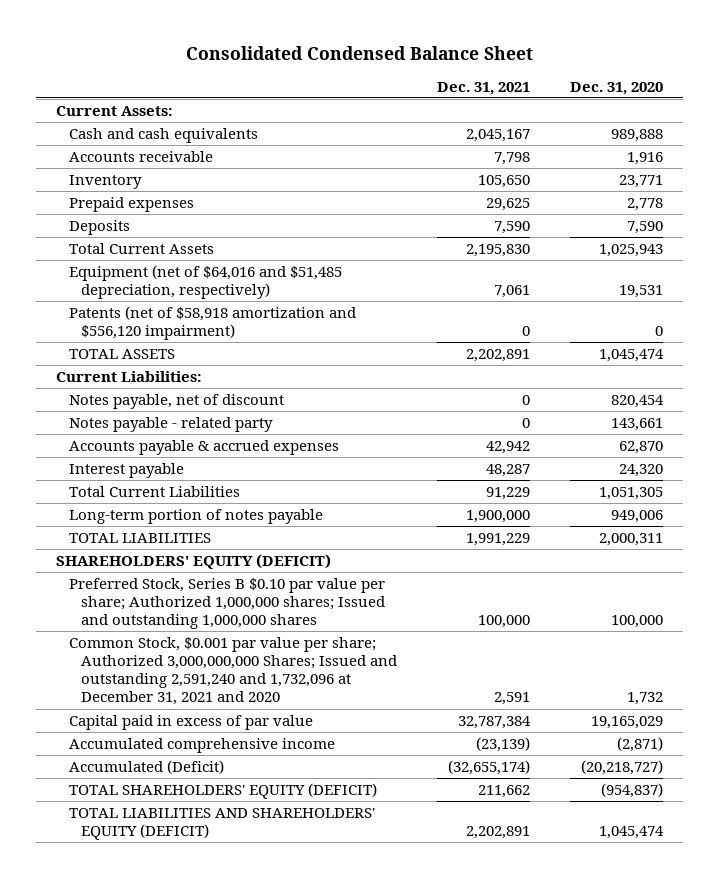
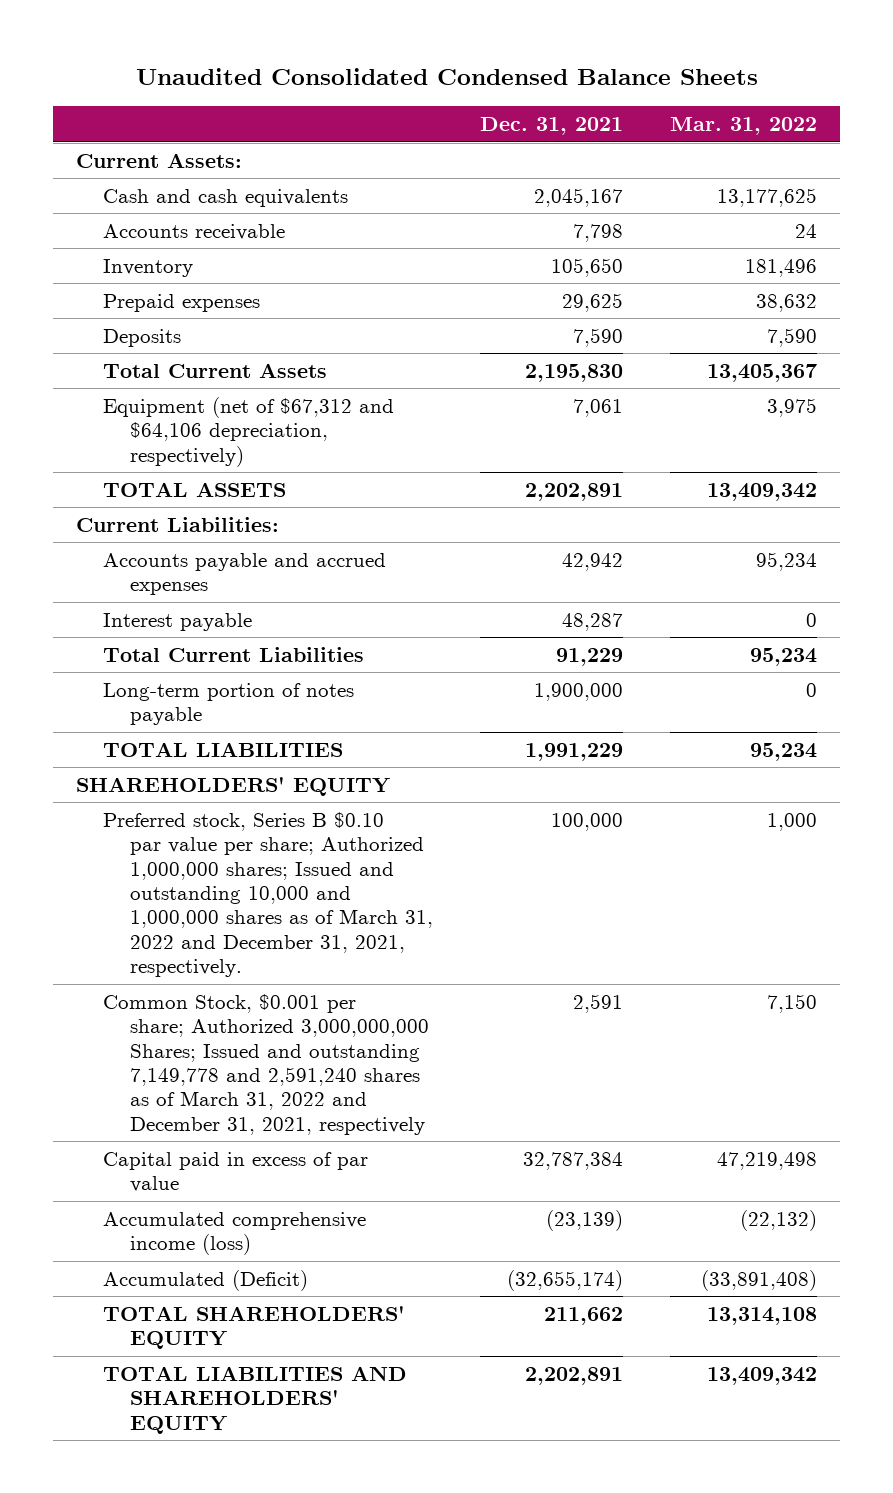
[185,45,533,60] Consolidated Condensed Balance Sheet -> [135,68,758,86] Unaudited Consolidated Condensed Balance Sheets
[570,81,664,95] Dec. 31, 2020 -> none
none -> [669,117,817,136] Mar. 31, 2022
[68,305,356,341] Patents (net of $58,918 amortization and $556,120 impairment) -> none
[68,264,342,300] Equipment (net of $64,016 and $51,485 depreciation, respectively) -> [102,396,394,467] Equipment (net of $67,312 and $64,106 depreciation, respectively)
[68,393,284,409] Notes payable, net of discount -> none
[68,416,273,432] Notes payable - related party -> none
[68,439,339,455] Accounts payable & accrued expenses -> [102,552,386,596] Accounts payable and accrued expenses
[56,553,332,569] SHAREHOLDERS' EQUITY (DEFICIT) -> [76,776,391,796] SHAREHOLDERS' EQUITY
[68,577,385,630] Preferred Stock, Series B $0.10 par value per share; Authorized 1,000,000 shares; Issued and outstanding 1,000,000 shares -> [102,811,433,978] Preferred stock, Series B $0.10 par value per share; Authorized 1,000,000 shares; Issued and outstanding 10,000 and 1,000,000 shares as of March 31, 2022 and December 31, 2021, respectively.
[68,636,397,706] Common Stock, $0.001 par value per share; Authorized 3,000,000,000 Shares; Issued and outstanding 2,591,240 and 1,732,096 at December 31, 2021 and 2020 -> [102,993,429,1135] Common Stock, $0.001 per share; Authorized 3,000,000,000 Shares; Issued and outstanding 7,149,778 and 2,591,240 shares as of March 31, 2022 and December 31, 2021, respectively
[68,737,335,753] Accumulated comprehensive income -> [102,1211,366,1256] Accumulated comprehensive income (loss)
[68,782,377,799] TOTAL SHAREHOLDERS' EQUITY (DEFICIT) -> [102,1305,405,1350] TOTAL SHAREHOLDERS' EQUITY
[68,807,375,841] TOTAL LIABILITIES AND SHAREHOLDERS' EQUITY (DEFICIT) -> [102,1365,407,1434] TOTAL LIABILITIES AND SHAREHOLDERS' EQUITY

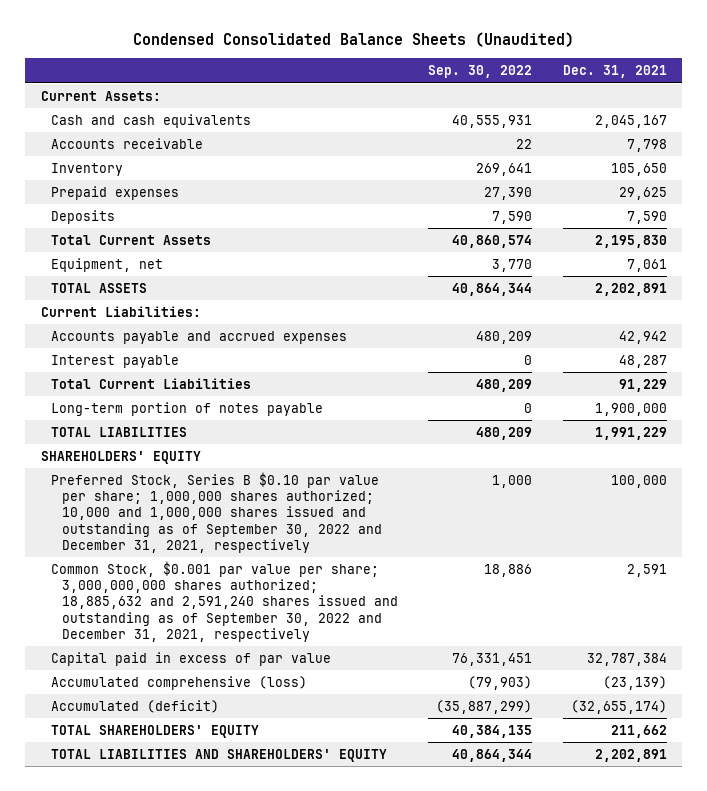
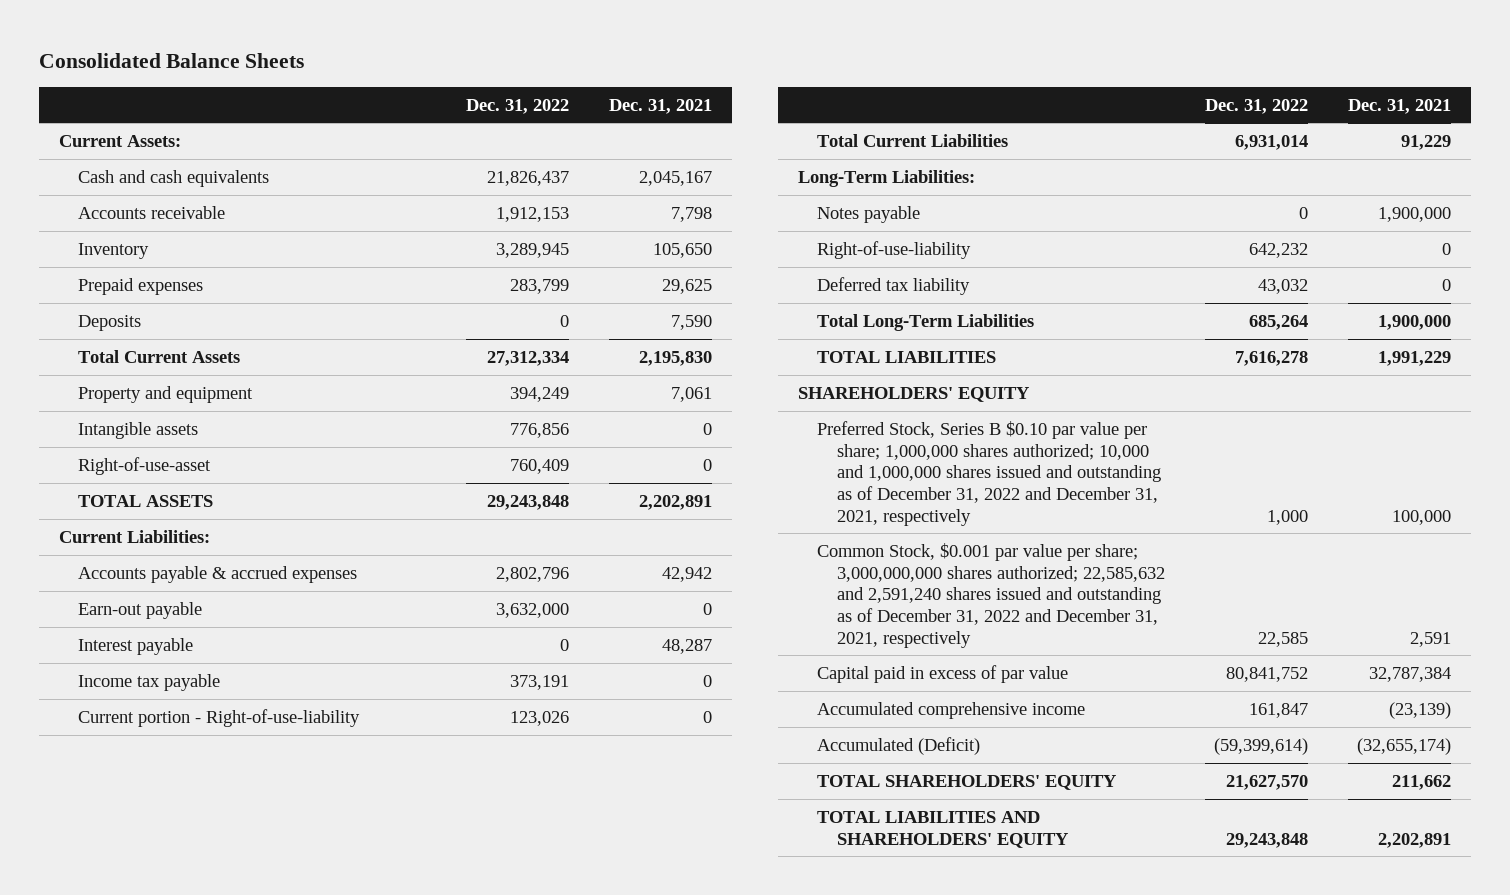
[132,32,574,48] Condensed Consolidated Balance Sheets (Unaudited) -> [39,53,305,69] Consolidated Balance Sheets
[428,65,533,79] Sep. 30, 2022 -> none
none -> [465,98,569,114] Dec. 31, 2022
[51,257,164,272] Equipment, net -> [78,385,254,403] Property and equipment
none -> [78,421,199,439] Intangible assets
none -> [78,456,212,475] Right-of-use-asset
[51,330,348,344] Accounts payable and accrued expenses -> [78,565,358,583] Accounts payable & accrued expenses
none -> [78,601,203,619] Earn-out payable
none -> [78,673,221,691] Income tax payable
none -> [78,708,361,727] Current portion - Right-of-use-liability
none -> [798,169,976,187] Long-Term Liabilities:
[51,401,324,416] Long-term portion of notes payable -> [817,205,921,223] Notes payable
none -> [817,240,972,259] Right-of-use-liability
none -> [817,276,971,295] Deferred tax liability
none -> [817,313,1035,331] Total Long-Term Liabilities
[51,471,382,553] Preferred Stock, Series B $0.10 par value per share; 1,000,000 shares authorized; 10,000 and 1,000,000 shares issued and outstanding as of September 30, 2022 and December 31, 2021, respectively -> [817,420,1161,526] Preferred Stock, Series B $0.10 par value per share; 1,000,000 shares authorized; 10,000 and 1,000,000 shares issued and outstanding as of December 31, 2022 and December 31, 2021, respectively
[51,560,398,642] Common Stock, $0.001 par value per share; 3,000,000,000 shares authorized; 18,885,632 and 2,591,240 shares issued and outstanding as of September 30, 2022 and December 31, 2021, respectively -> [817,542,1165,648] Common Stock, $0.001 par value per share; 3,000,000,000 shares authorized; 22,585,632 and 2,591,240 shares issued and outstanding as of December 31, 2022 and December 31, 2021, respectively
[51,675,308,690] Accumulated comprehensive (loss) -> [817,701,1086,719] Accumulated comprehensive income
[51,699,220,713] Accumulated (deficit) -> [817,736,981,755] Accumulated (Deficit)

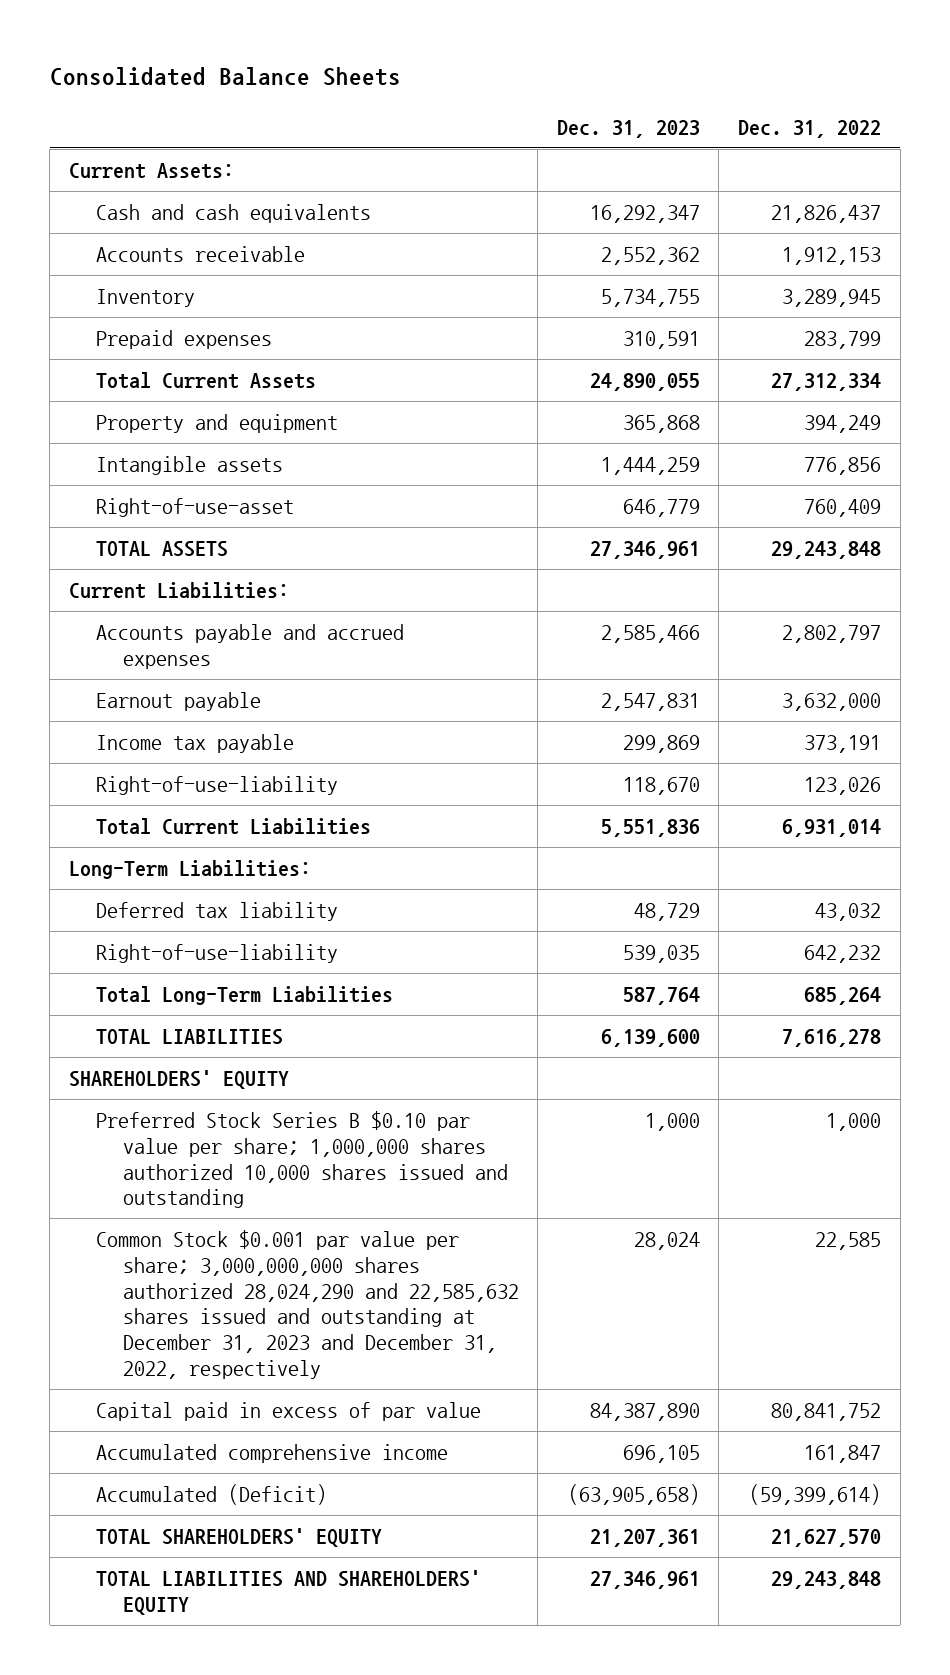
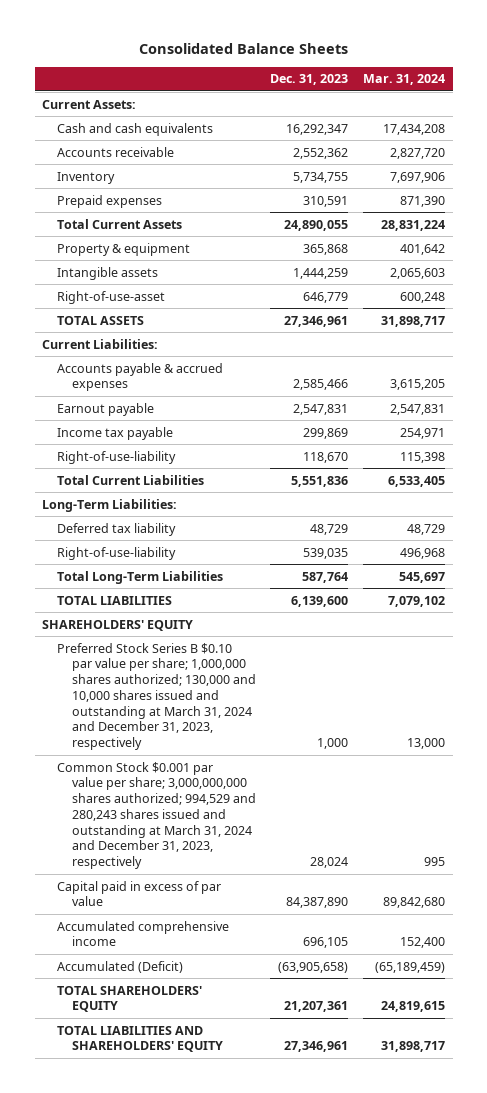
[738,119,882,138] Dec. 31, 2022 -> none
none -> [363,74,446,86] Mar. 31, 2024
[95,414,338,434] Property and equipment -> [56,242,190,256] Property & equipment
[95,624,404,669] Accounts payable and accrued expenses -> [56,362,223,392] Accounts payable & accrued expenses
[95,1111,508,1209] Preferred Stock Series B $0.10 par value per share; 1,000,000 shares authorized 10,000 shares issued and outstanding -> [56,642,256,751] Preferred Stock Series B $0.10 par value per share; 1,000,000 shares authorized; 130,000 and 10,000 shares issued and outstanding at March 31, 2024 and December 31, 2023, respectively
[95,1230,519,1379] Common Stock $0.001 par value per share; 3,000,000,000 shares authorized 28,024,290 and 22,585,632 shares issued and outstanding at December 31, 2023 and December 31, 2022, respectively -> [56,761,256,870] Common Stock $0.001 par value per share; 3,000,000,000 shares authorized; 994,529 and 280,243 shares issued and outstanding at March 31, 2024 and December 31, 2023, respectively

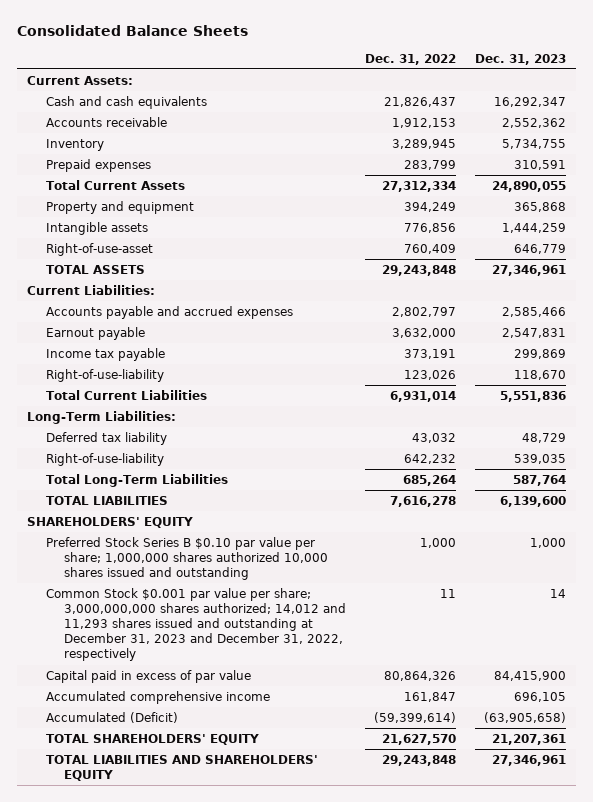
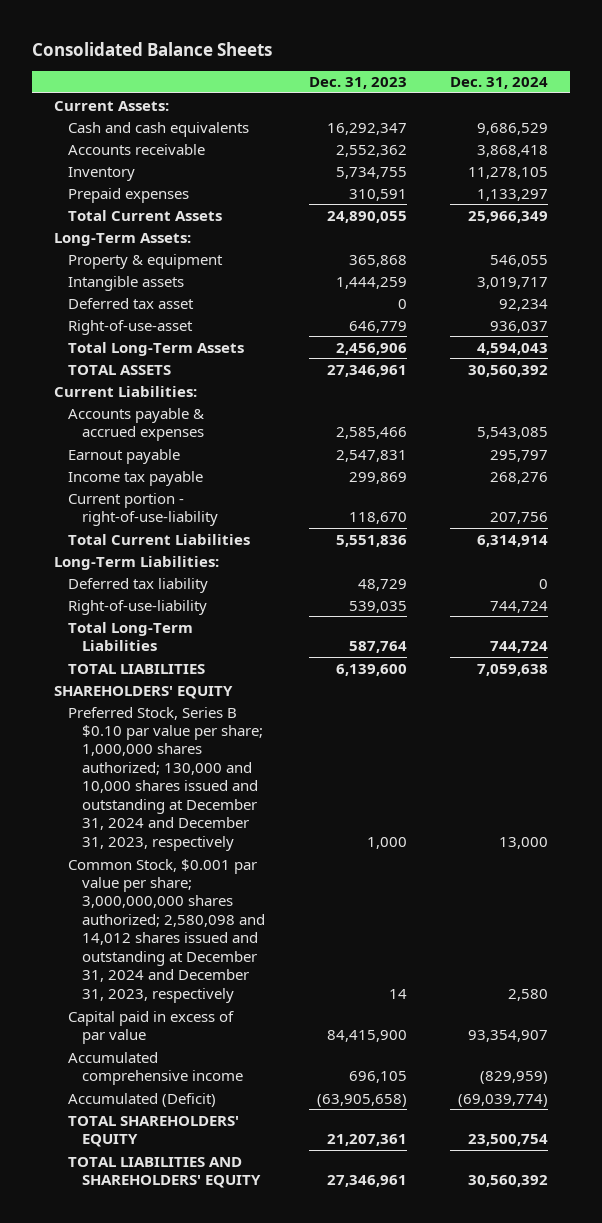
[365,53,457,65] Dec. 31, 2022 -> none
none -> [450,77,549,90] Dec. 31, 2024
none -> [54,232,192,246] Long-Term Assets:
[45,200,194,214] Property and equipment -> [68,253,224,269] Property & equipment
none -> [68,297,195,309] Deferred tax asset
none -> [68,341,245,356] Total Long-Term Assets
[45,305,293,319] Accounts payable and accrued expenses -> [68,407,205,441] Accounts payable & accrued expenses
[45,368,164,382] Right-of-use-liability -> [68,492,219,526] Current portion - right-of-use-liability
[45,536,329,581] Preferred Stock Series B $0.10 par value per share; 1,000,000 shares authorized 10,000 shares issued and outstanding -> [68,706,264,851] Preferred Stock, Series B $0.10 par value per share; 1,000,000 shares authorized; 130,000 and 10,000 shares issued and outstanding at December 31, 2024 and December 31, 2023, respectively
[45,587,347,662] Common Stock $0.001 par value per share; 3,000,000,000 shares authorized; 14,012 and 11,293 shares issued and outstanding at December 31, 2023 and December 31, 2022, respectively -> [68,858,266,1003] Common Stock, $0.001 par value per share; 3,000,000,000 shares authorized; 2,580,098 and 14,012 shares issued and outstanding at December 31, 2024 and December 31, 2023, respectively

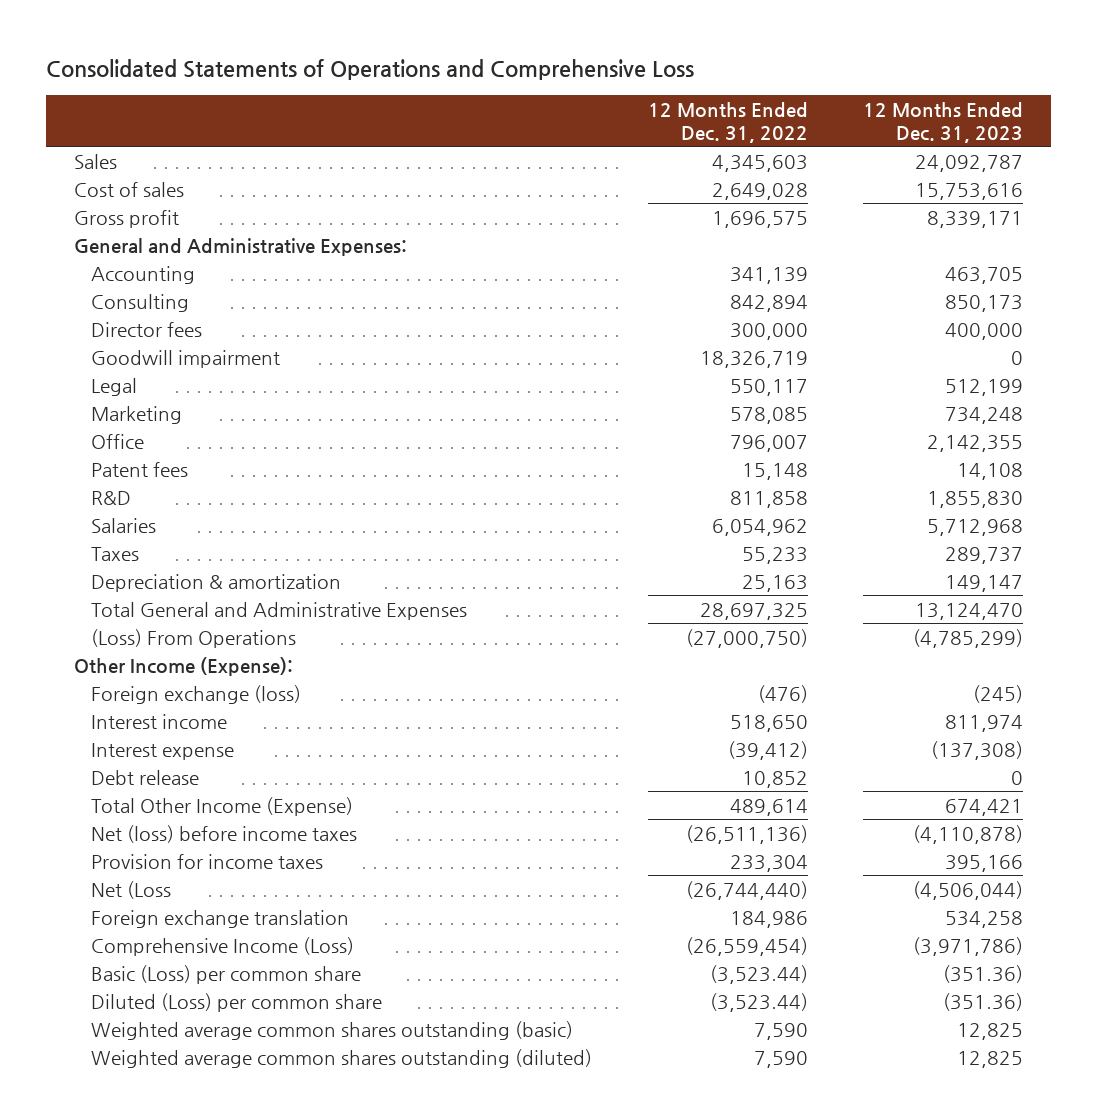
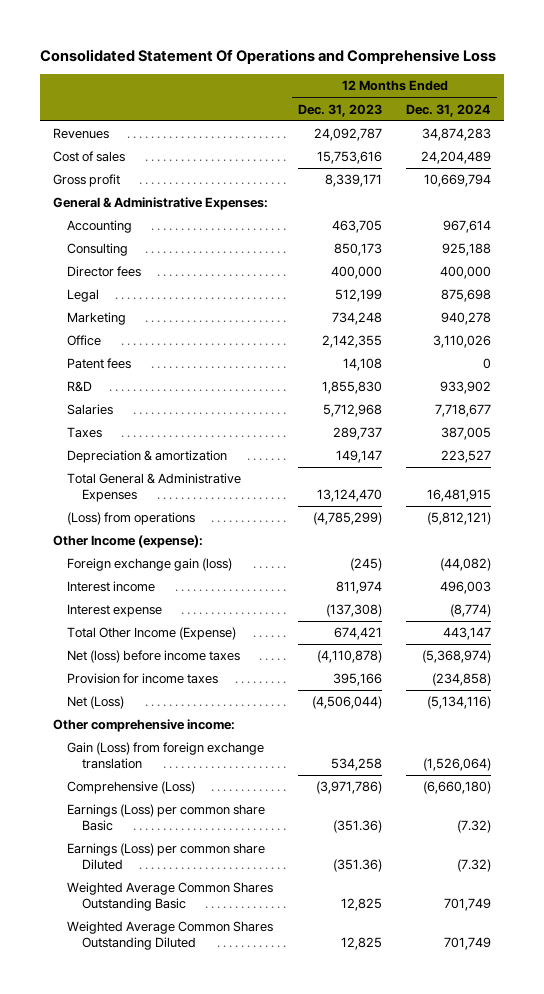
[45,58,694,80] Consolidated Statements of Operations and Comprehensive Loss -> [40,48,497,64] Consolidated Statement Of Operations and Comprehensive Loss
[647,101,808,143] 12 Months Ended Dec. 31, 2022 -> none
none -> [406,103,492,117] Dec. 31, 2024
[73,153,117,169] Sales -> [52,128,109,140] Revenues
[73,237,407,256] General and Administrative Expenses: -> [52,197,268,211] General & Administrative Expenses:
[90,349,280,368] Goodwill impairment -> none
[90,601,467,620] Total General and Administrative Expenses -> [67,473,242,502] Total General & Administrative Expenses
[90,628,296,648] (Loss) From Operations -> [67,512,196,526] (Loss) from operations
[73,656,293,676] Other Income (Expense): -> [52,535,203,549] Other Income (expense):
[90,684,301,704] Foreign exchange (loss) -> [67,558,233,572] Foreign exchange gain (loss)
[90,769,199,785] Debt release -> none
[90,880,171,899] Net (Loss -> [67,696,125,710] Net (Loss)
none -> [52,719,235,733] Other comprehensive income:
[90,909,349,928] Foreign exchange translation -> [67,742,265,769] Gain (Loss) from foreign exchange translation
[90,936,354,956] Comprehensive Income (Loss) -> [67,781,196,795] Comprehensive (Loss)
[90,964,361,984] Basic (Loss) per common share -> [67,804,266,831] Earnings (Loss) per common share Basic
[90,992,382,1012] Diluted (Loss) per common share -> [67,843,266,870] Earnings (Loss) per common share Diluted
[90,1020,573,1040] Weighted average common shares outstanding (basic) -> [67,882,274,911] Weighted Average Common Shares Outstanding Basic
[90,1048,592,1068] Weighted average common shares outstanding (diluted) -> [67,921,274,950] Weighted Average Common Shares Outstanding Diluted

